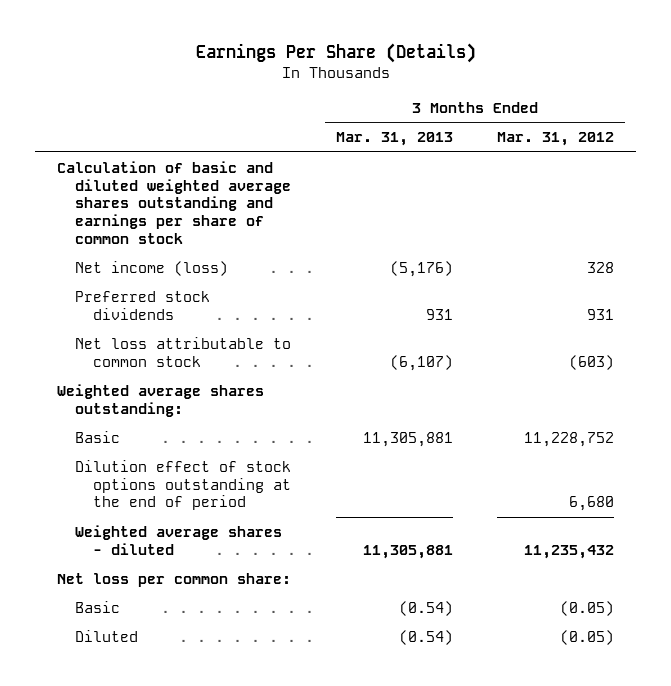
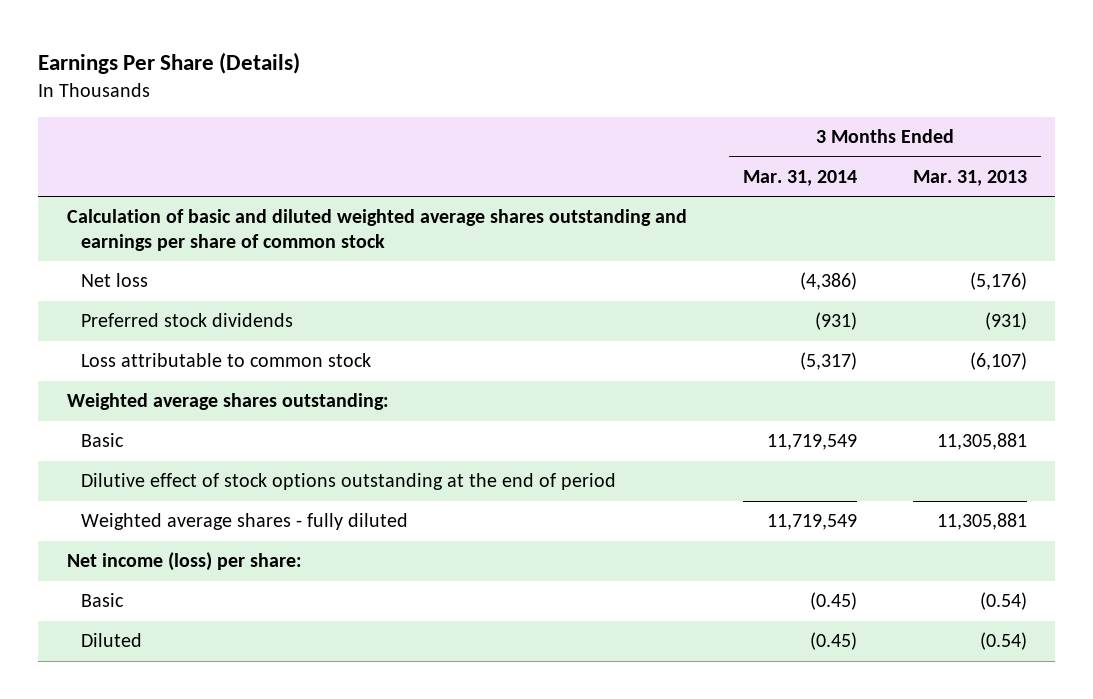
[497,132,615,147] Mar. 31, 2012 -> none
none -> [742,169,857,186] Mar. 31, 2014
[75,260,229,276] Net income (loss) -> [81,273,149,288] Net loss
[425,308,453,320] 931 -> [984,312,1027,331] (931)
[75,336,292,367] Net loss attributable to common stock -> [81,353,372,368] Loss attributable to common stock
[75,459,292,511] Dilution effect of stock options outstanding at the end of period -> [81,473,617,491] Dilutive effect of stock options outstanding at the end of period
[75,524,283,555] Weighted average shares - diluted -> [81,513,409,531] Weighted average shares - fully diluted
[57,572,292,587] Net loss per common share: -> [66,552,302,572] Net income (loss) per share:

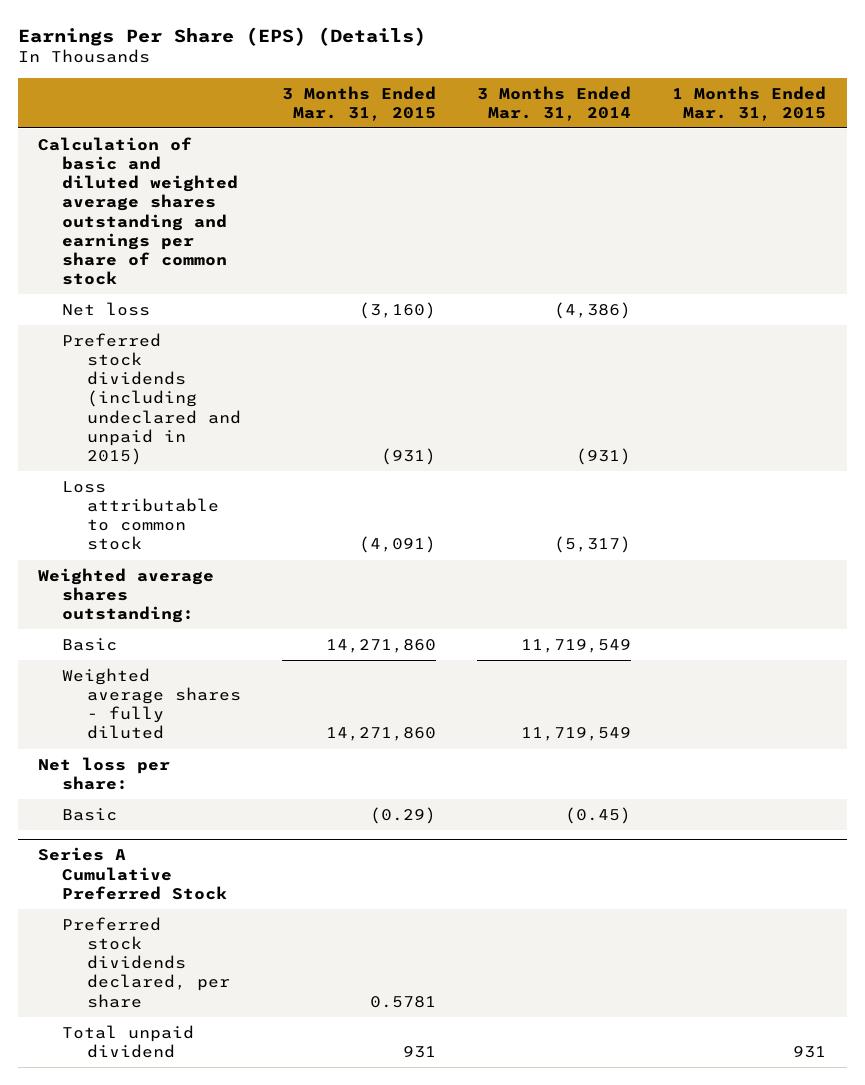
[38,51,301,74] Earnings Per Share (Details) -> [17,26,426,46] Earnings Per Share (EPS) (Details)
[912,169,1027,186] Mar. 31, 2013 -> none
none -> [281,85,436,121] 3 Months Ended Mar. 31, 2015
none -> [672,85,827,121] 1 Months Ended Mar. 31, 2015
[81,313,294,328] Preferred stock dividends -> [62,332,241,465] Preferred stock dividends (including undeclared and unpaid in 2015)
[81,473,617,491] Dilutive effect of stock options outstanding at the end of period -> none
[66,552,302,572] Net income (loss) per share: -> [38,756,171,791] Net loss per share:
[81,633,143,648] Diluted -> none
none -> [38,847,228,900] Series A Cumulative Preferred Stock
none -> [62,916,230,1008] Preferred stock dividends declared, per share
none -> [62,1024,195,1059] Total unpaid dividend

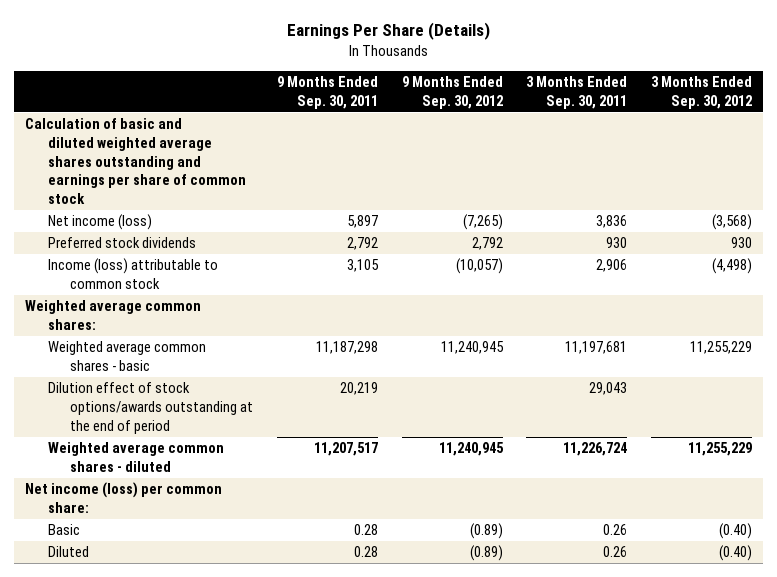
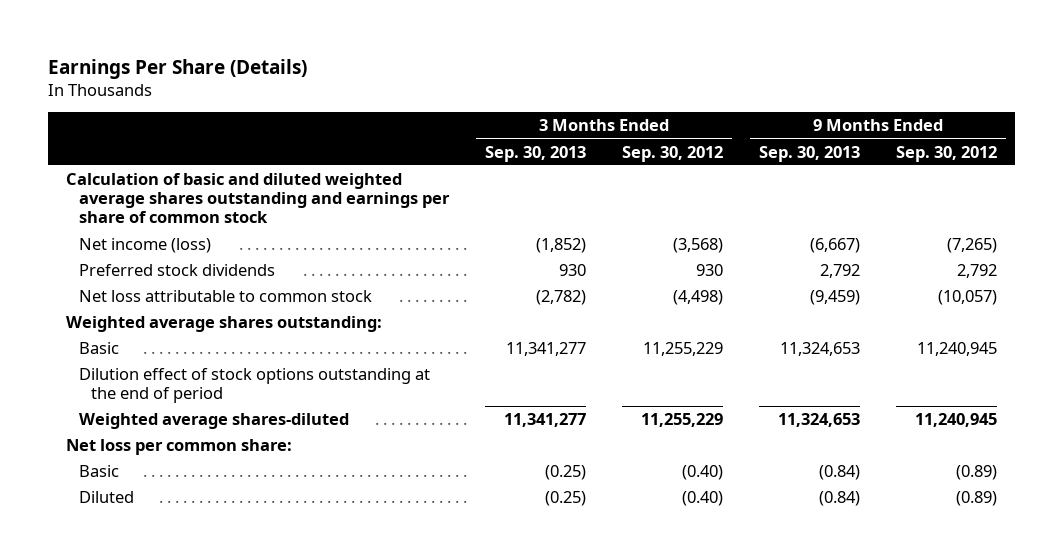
[276,75,378,109] 9 Months Ended Sep. 30, 2011 -> none
[526,75,628,109] 3 Months Ended Sep. 30, 2011 -> none
none -> [484,145,586,162] Sep. 30, 2013
none -> [759,145,861,162] Sep. 30, 2013
[47,258,218,290] Income (loss) attributable to common stock -> [78,290,372,303] Net loss attributable to common stock
[25,300,202,331] Weighted average common shares: -> [66,316,383,333] Weighted average shares outstanding:
[47,341,206,372] Weighted average common shares - basic -> [78,342,119,355] Basic
[47,382,254,434] Dilution effect of stock options/awards outstanding at the end of period -> [78,368,430,404] Dilution effect of stock options outstanding at the end of period
[47,442,224,473] Weighted average common shares - diluted -> [78,413,349,430] Weighted average shares-diluted
[25,482,223,514] Net income (loss) per common share: -> [66,439,293,456] Net loss per common share:

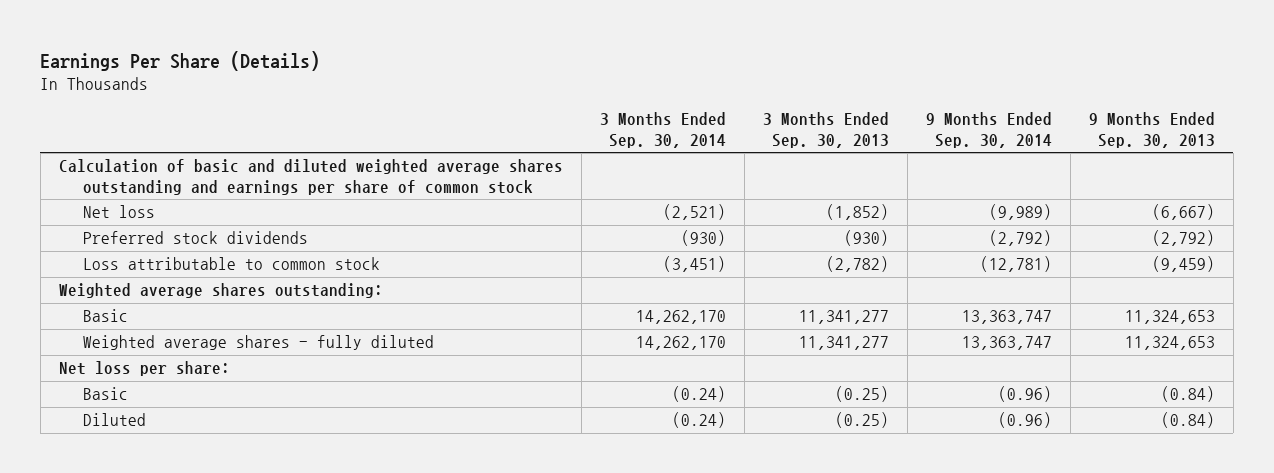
[622,145,724,162] Sep. 30, 2012 -> none
[896,145,998,162] Sep. 30, 2012 -> none
none -> [599,112,726,148] 3 Months Ended Sep. 30, 2014
none -> [925,112,1052,148] 9 Months Ended Sep. 30, 2014
[78,238,211,254] Net income (loss) -> [83,205,156,219] Net loss
[558,264,586,277] 930 -> [843,230,889,247] (930)
[820,264,861,279] 2,792 -> [1151,230,1215,247] (2,792)
[78,290,372,303] Net loss attributable to common stock -> [83,257,381,271] Loss attributable to common stock
[78,368,430,404] Dilution effect of stock options outstanding at the end of period -> none
[78,413,349,430] Weighted average shares-diluted -> [83,335,435,351] Weighted average shares - fully diluted
[66,439,293,456] Net loss per common share: -> [58,361,230,377] Net loss per share:

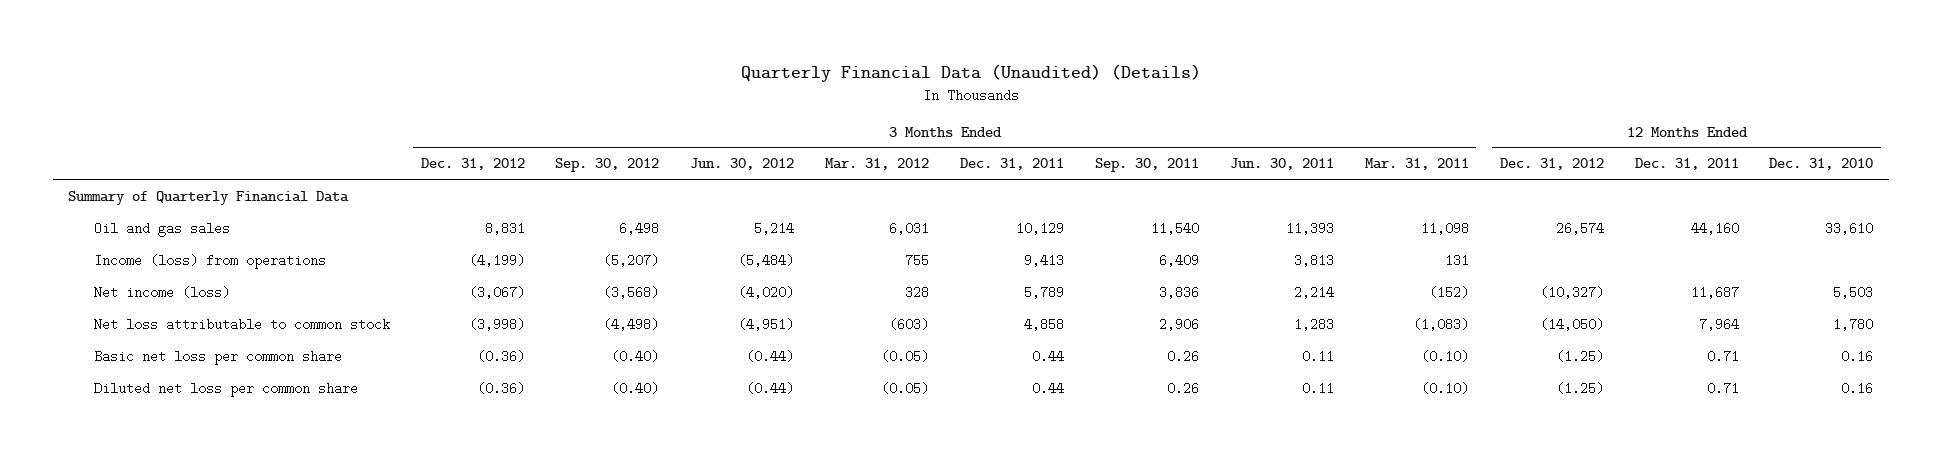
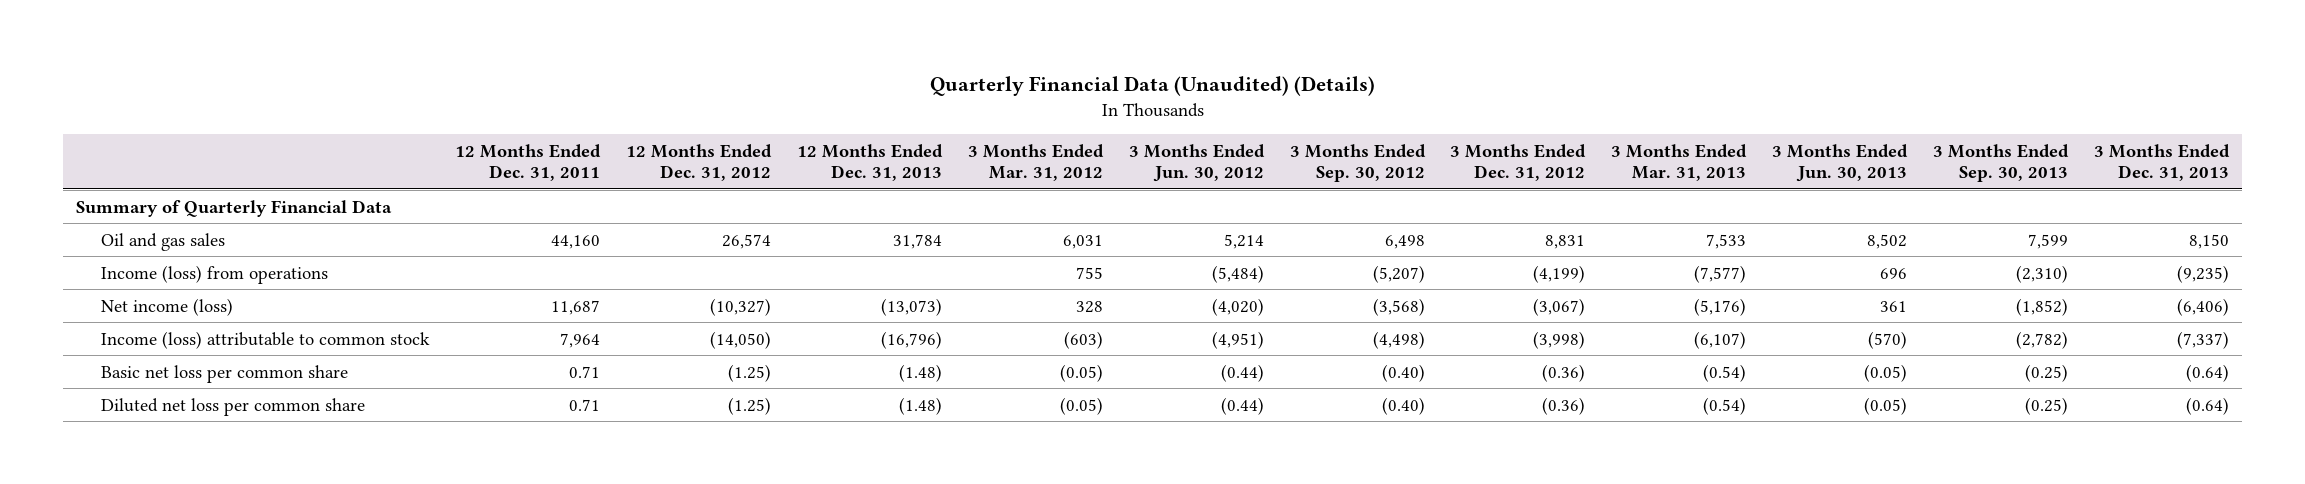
[960,158,1065,171] Dec. 31, 2011 -> none
[1094,158,1199,173] Sep. 30, 2011 -> none
[1229,158,1334,171] Jun. 30, 2011 -> none
[1364,158,1469,171] Mar. 31, 2011 -> none
[1769,158,1874,171] Dec. 31, 2010 -> none
none -> [796,143,943,182] 12 Months Ended Dec. 31, 2013
none -> [1611,143,1748,182] 3 Months Ended Mar. 31, 2013
none -> [1772,143,1909,183] 3 Months Ended Jun. 30, 2013
none -> [1933,143,2070,183] 3 Months Ended Sep. 30, 2013
none -> [2094,143,2231,182] 3 Months Ended Dec. 31, 2013
[93,317,390,331] Net loss attributable to common stock -> [100,330,430,349] Income (loss) attributable to common stock

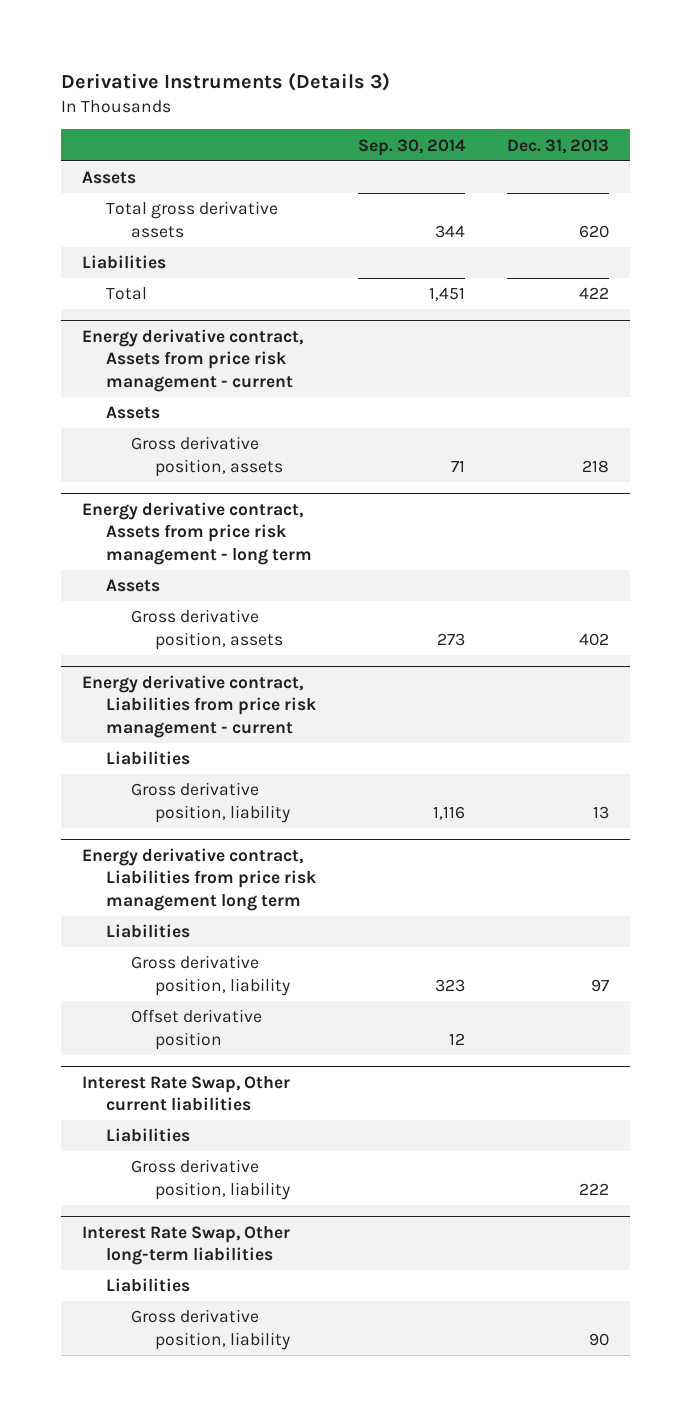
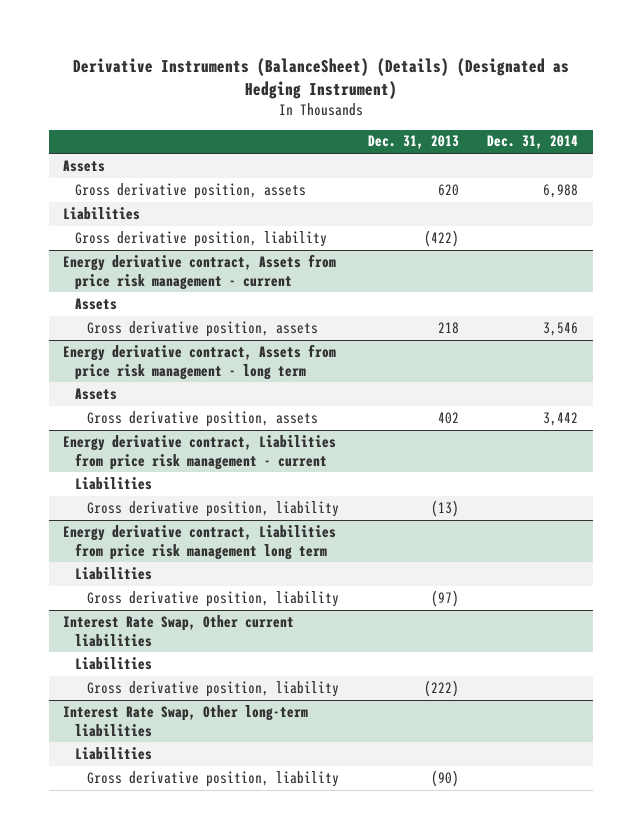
[60,72,390,92] Derivative Instruments (Details 3) -> [72,57,569,99] Derivative Instruments (BalanceSheet) (Details) (Designated as Hedging Instrument)
[358,138,467,156] Sep. 30, 2014 -> none
none -> [487,135,579,150] Dec. 31, 2014
[106,201,279,238] Total gross derivative assets -> [75,182,307,199] Gross derivative position, assets
[106,287,148,301] Total -> none
none -> [75,230,328,247] Gross derivative position, liability
[593,805,610,819] 13 -> [430,499,459,517] (13)
[130,1009,262,1050] Offset derivative position -> none
[591,978,610,992] 97 -> [430,589,459,607] (97)
[579,1182,610,1195] 222 -> [423,679,459,697] (222)
[589,1332,610,1346] 90 -> [430,769,459,787] (90)

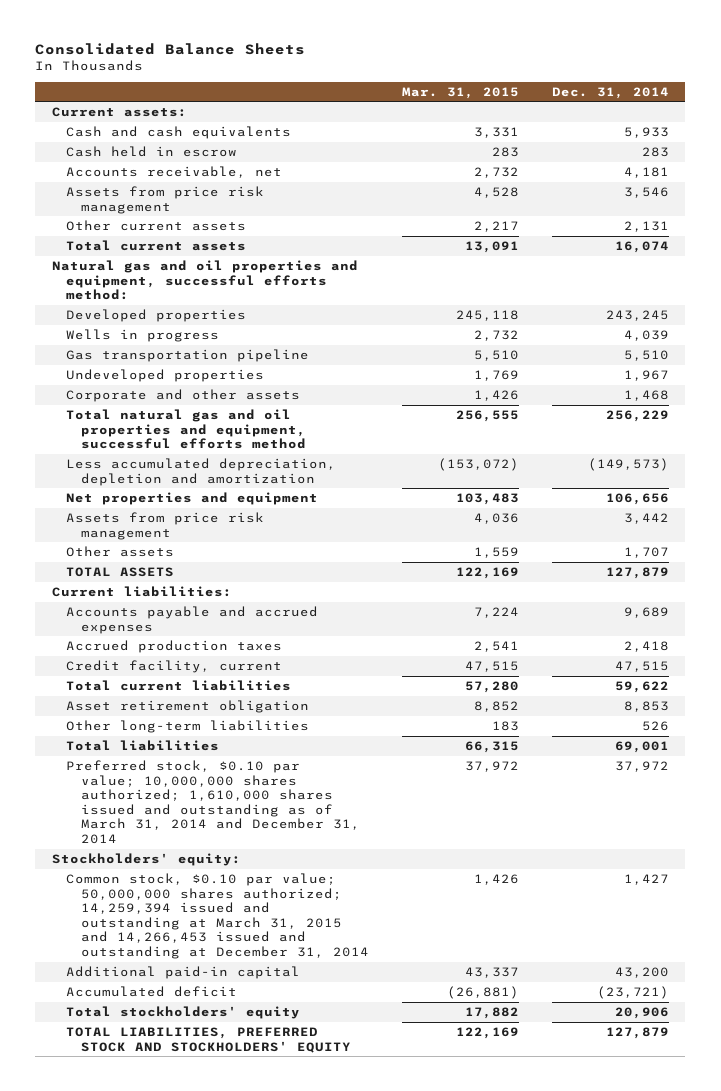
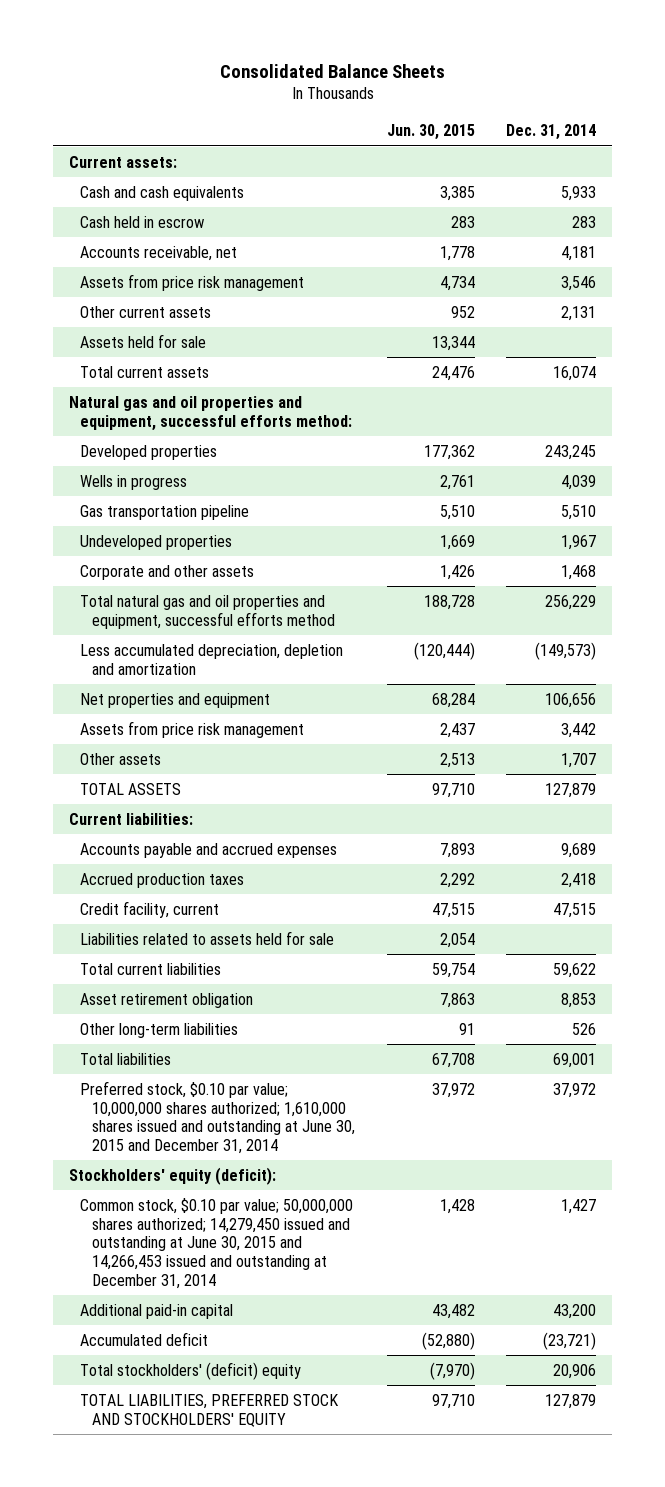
[401,86,519,99] Mar. 31, 2015 -> none
none -> [386,123,475,140] Jun. 30, 2015
none -> [80,333,207,348] Assets held for sale
none -> [80,930,335,945] Liabilities related to assets held for sale
[66,760,360,845] Preferred stock, $0.10 par value; 10,000,000 shares authorized; 1,610,000 shares issued and outstanding as of March 31, 2014 and December 31, 2014 -> [80,1080,356,1154] Preferred stock, $0.10 par value; 10,000,000 shares authorized; 1,610,000 shares issued and outstanding at June 30, 2015 and December 31, 2014
[51,853,241,867] Stockholders' equity: -> [68,1166,276,1185] Stockholders' equity (deficit):
[66,873,369,960] Common stock, $0.10 par value; 50,000,000 shares authorized; 14,259,394 issued and outstanding at March 31, 2015 and 14,266,453 issued and outstanding at December 31, 2014 -> [80,1197,354,1289] Common stock, $0.10 par value; 50,000,000 shares authorized; 14,279,450 issued and outstanding at June 30, 2015 and 14,266,453 issued and outstanding at December 31, 2014
[66,1006,301,1020] Total stockholders' equity -> [80,1361,302,1380] Total stockholders' (deficit) equity

